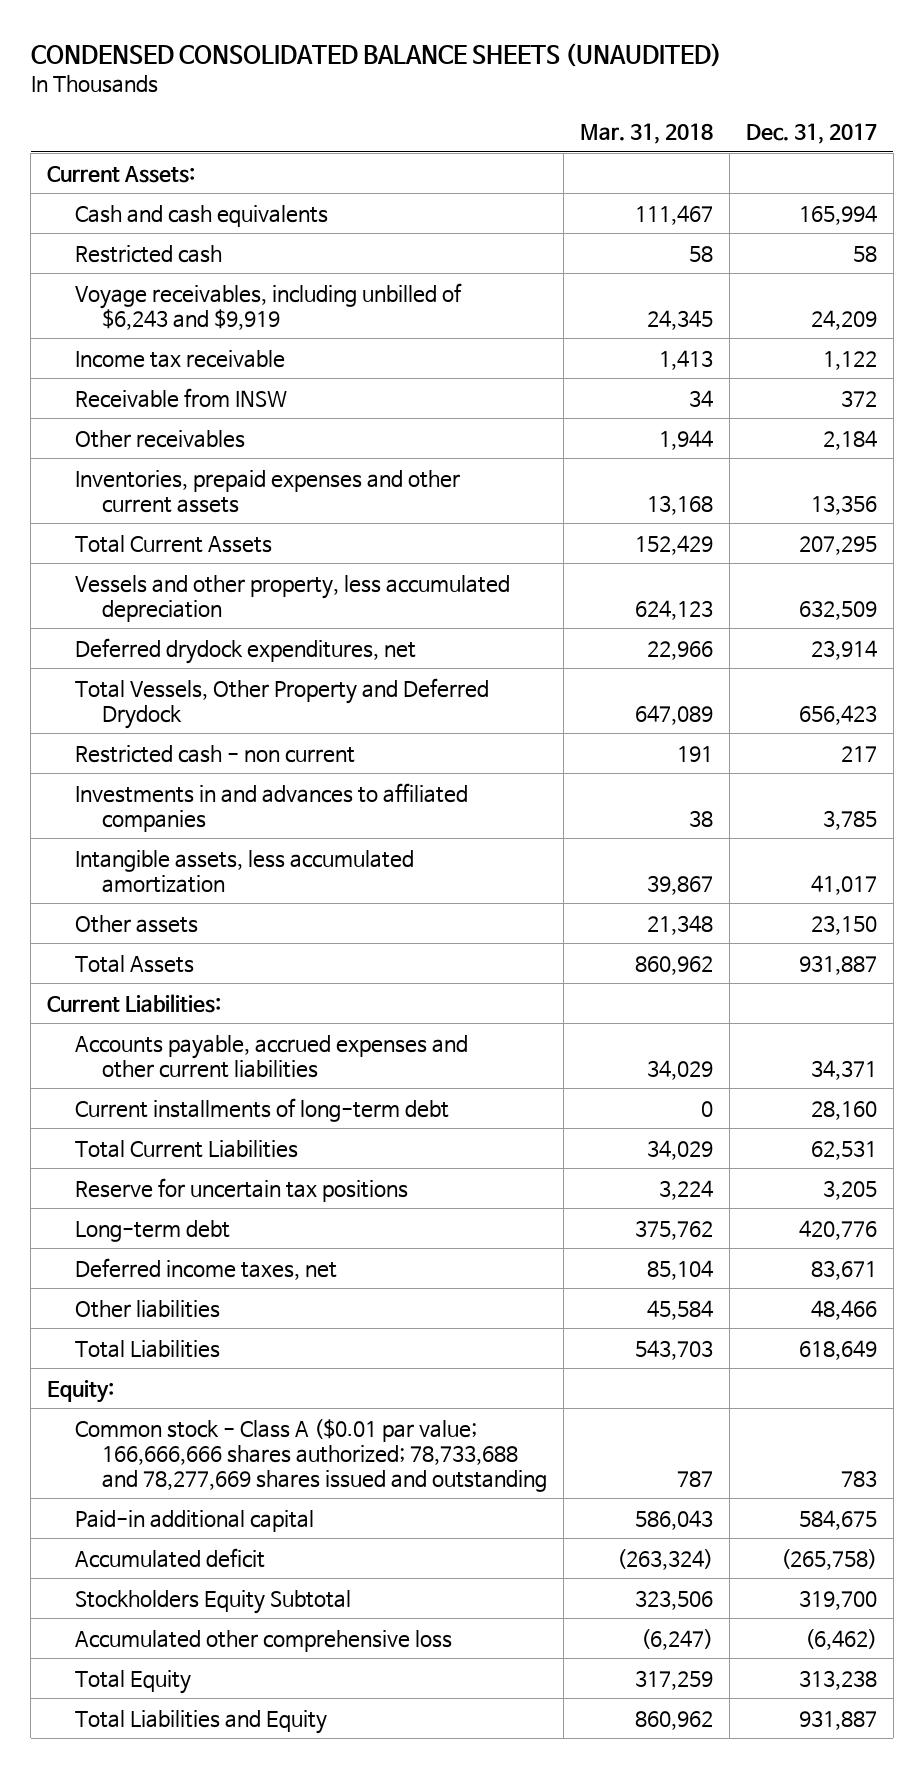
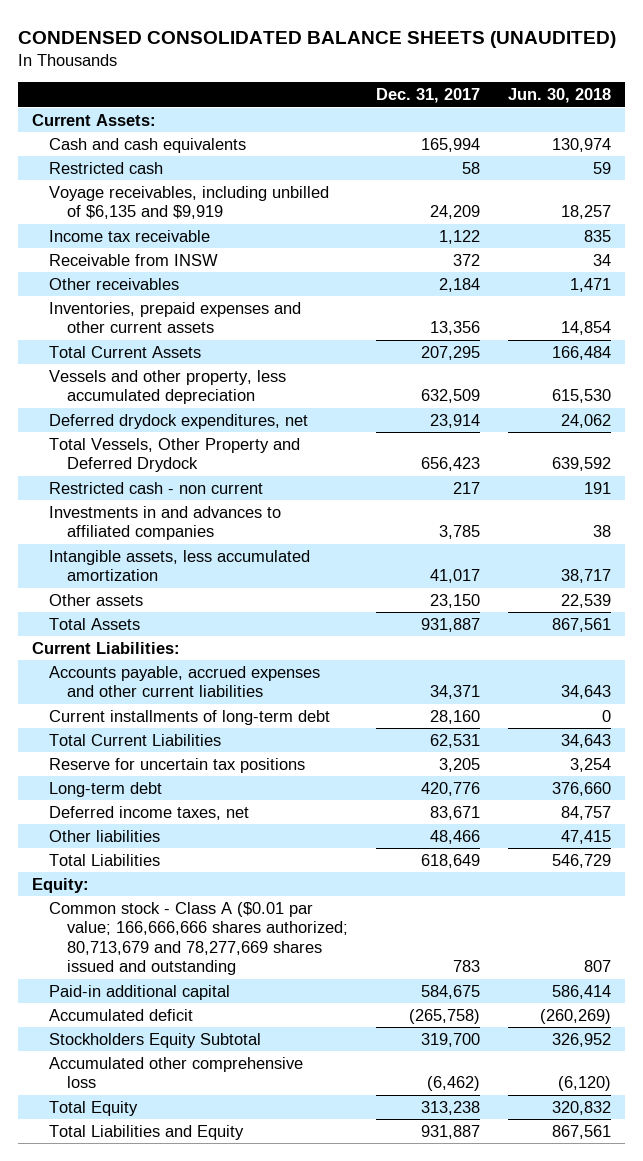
[579,122,713,144] Mar. 31, 2018 -> none
none -> [507,88,611,104] Jun. 30, 2018
[74,282,462,330] Voyage receivables, including unbilled of $6,243 and $9,919 -> [49,185,330,220] Voyage receivables, including unbilled of $6,135 and $9,919
[74,1418,547,1492] Common stock - Class A ($0.01 par value; 166,666,666 shares authorized; 78,733,688 and 78,277,669 shares issued and outstanding -> [49,901,348,975] Common stock - Class A ($0.01 par value; 166,666,666 shares authorized; 80,713,679 and 78,277,669 shares issued and outstanding

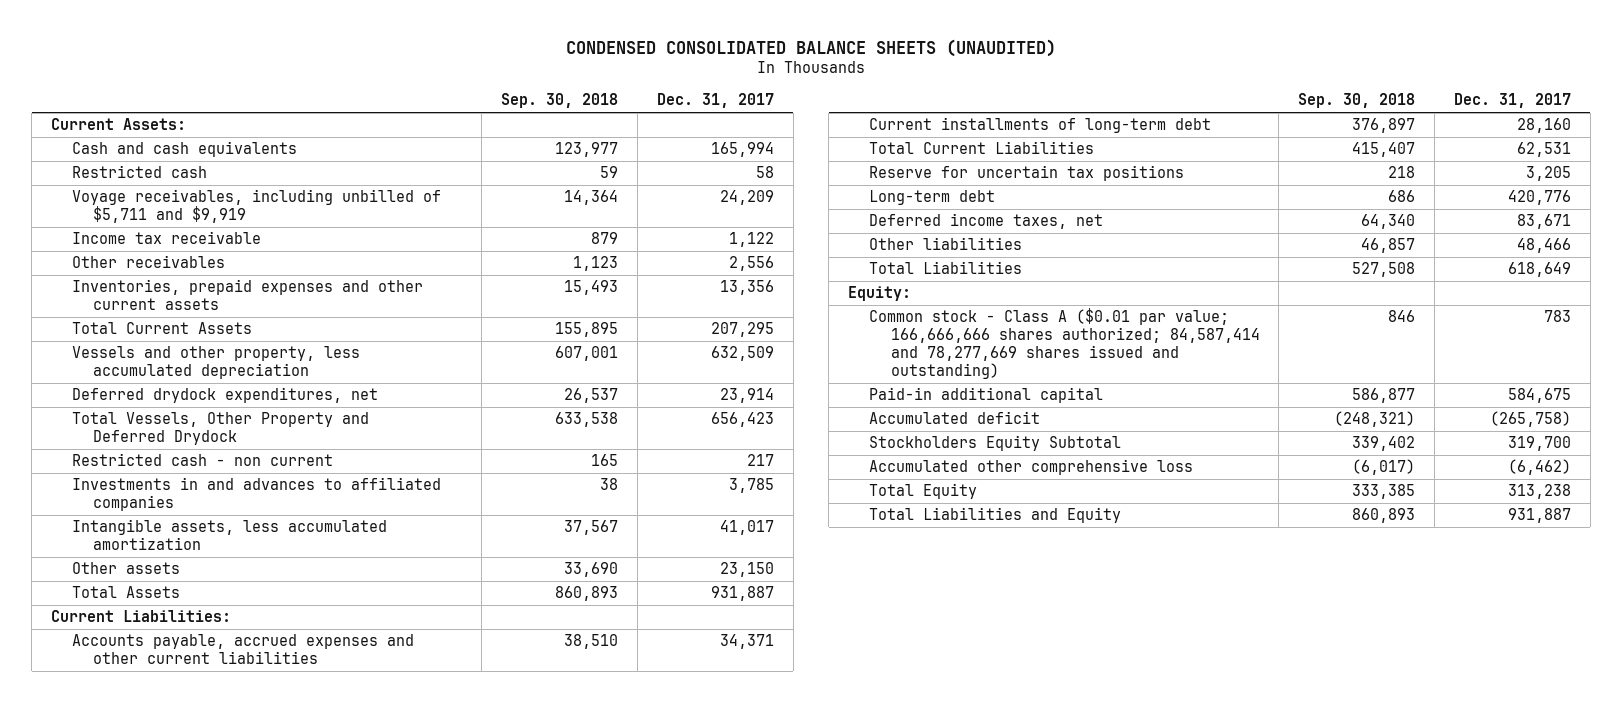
[507,88,611,104] Jun. 30, 2018 -> none
none -> [501,93,619,109] Sep. 30, 2018
[49,185,330,220] Voyage receivables, including unbilled of $6,135 and $9,919 -> [72,189,442,224] Voyage receivables, including unbilled of $5,711 and $9,919
[49,253,219,266] Receivable from INSW -> none
[438,277,480,292] 2,184 -> [728,256,774,272] 2,556
[49,901,348,975] Common stock - Class A ($0.01 par value; 166,666,666 shares authorized; 80,713,679 and 78,277,669 shares issued and outstanding -> [869,308,1260,380] Common stock - Class A ($0.01 par value; 166,666,666 shares authorized; 84,587,414 and 78,277,669 shares issued and outstanding)

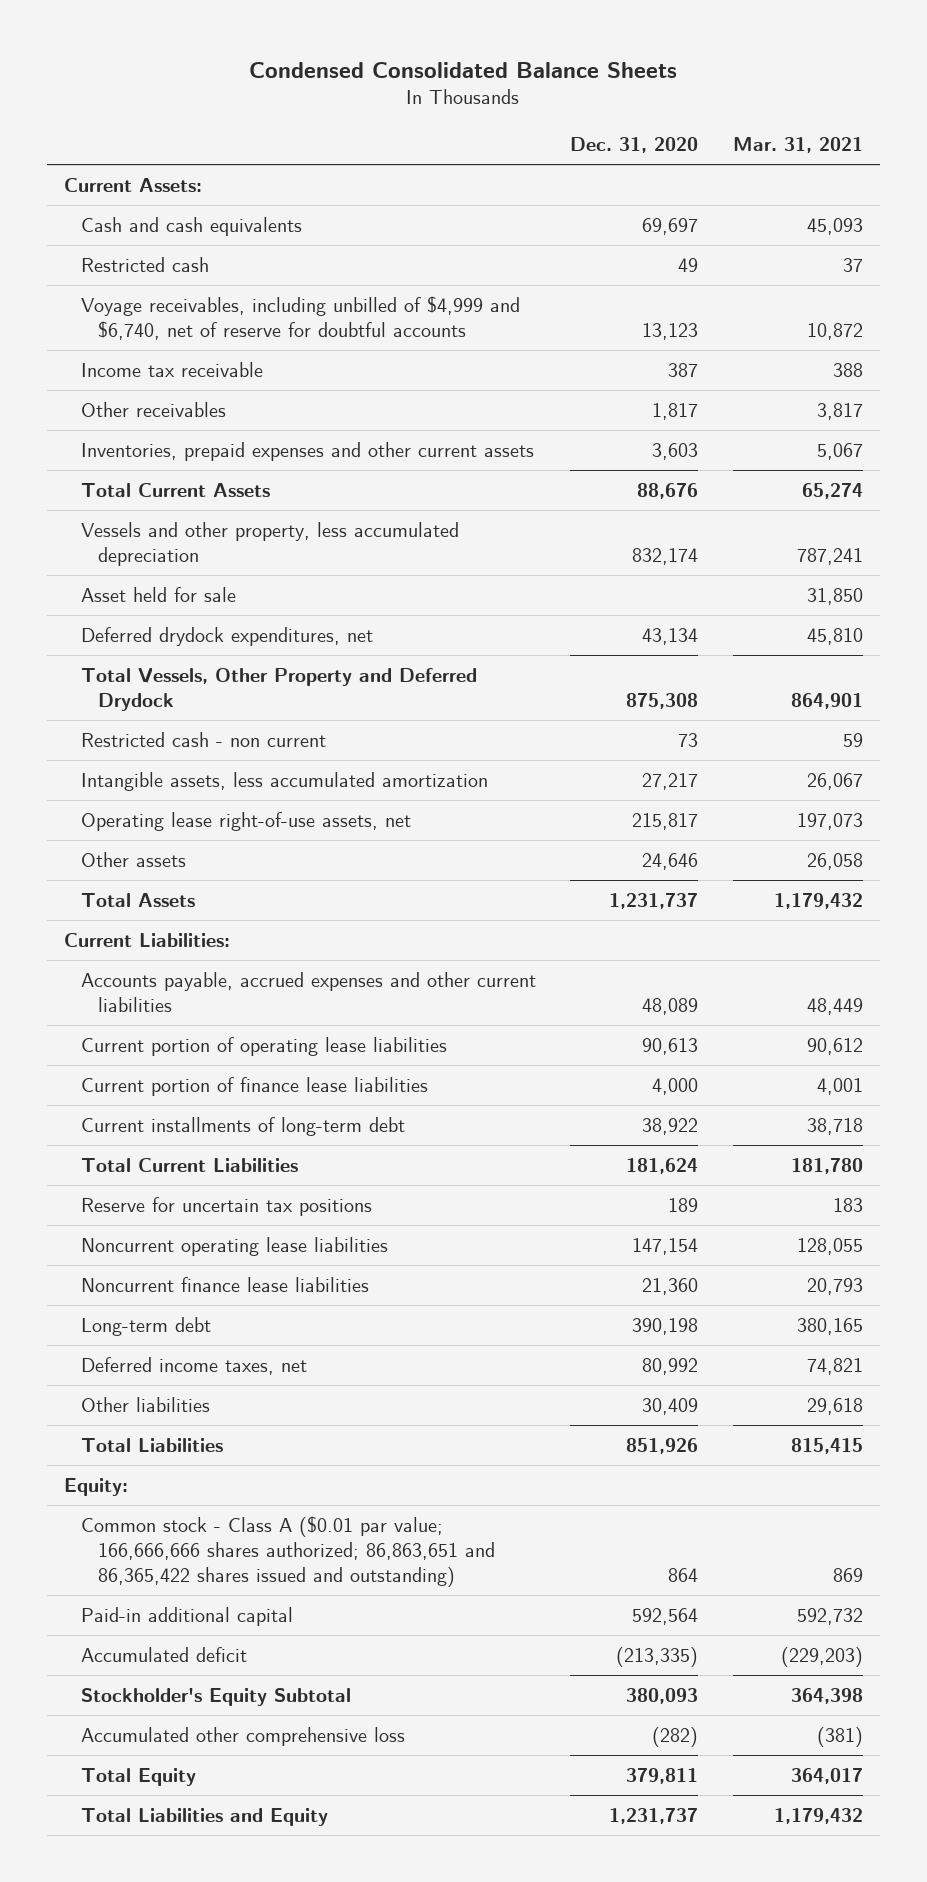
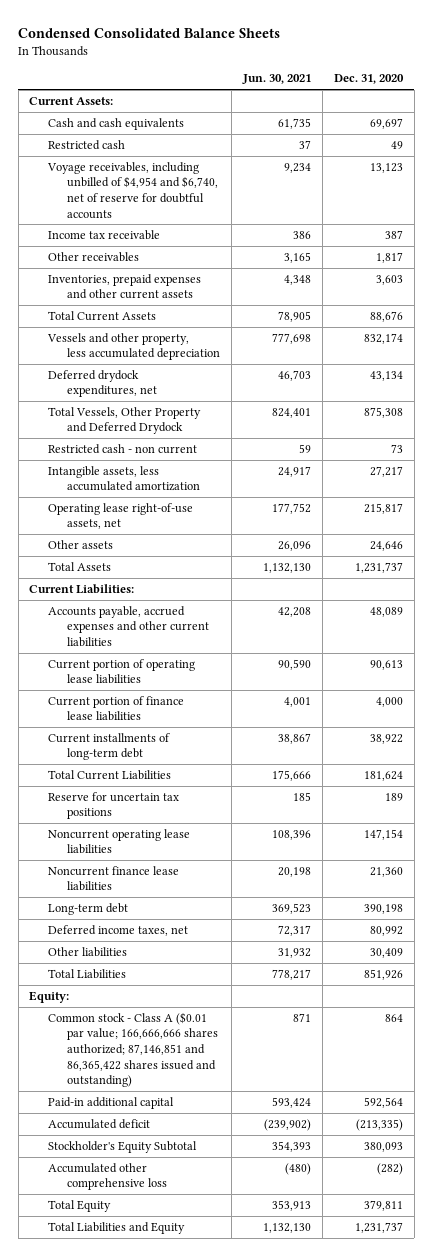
[732,137,863,154] Mar. 31, 2021 -> none
none -> [241,74,311,85] Jun. 30, 2021
[81,296,521,340] Voyage receivables, including unbilled of $4,999 and $6,740, net of reserve for doubtful accounts -> [47,161,218,219] Voyage receivables, including unbilled of $4,954 and $6,740, net of reserve for doubtful accounts
[81,587,237,603] Asset held for sale -> none
[81,1516,496,1587] Common stock - Class A ($0.01 par value; 166,666,666 shares authorized; 86,863,651 and 86,365,422 shares issued and outstanding) -> [48,1011,218,1088] Common stock - Class A ($0.01 par value; 166,666,666 shares authorized; 87,146,851 and 86,365,422 shares issued and outstanding)

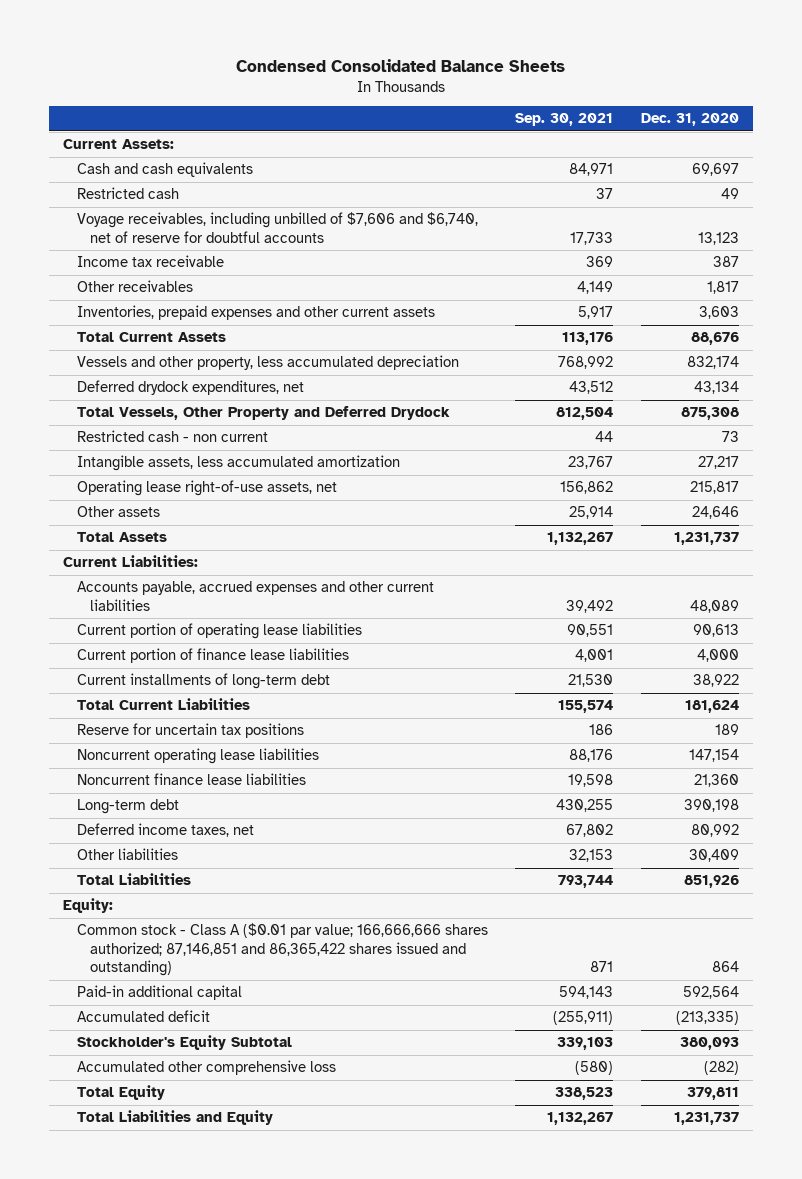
[241,74,311,85] Jun. 30, 2021 -> none
none -> [515,113,614,127] Sep. 30, 2021
[47,161,218,219] Voyage receivables, including unbilled of $4,954 and $6,740, net of reserve for doubtful accounts -> [76,212,478,243] Voyage receivables, including unbilled of $7,606 and $6,740, net of reserve for doubtful accounts

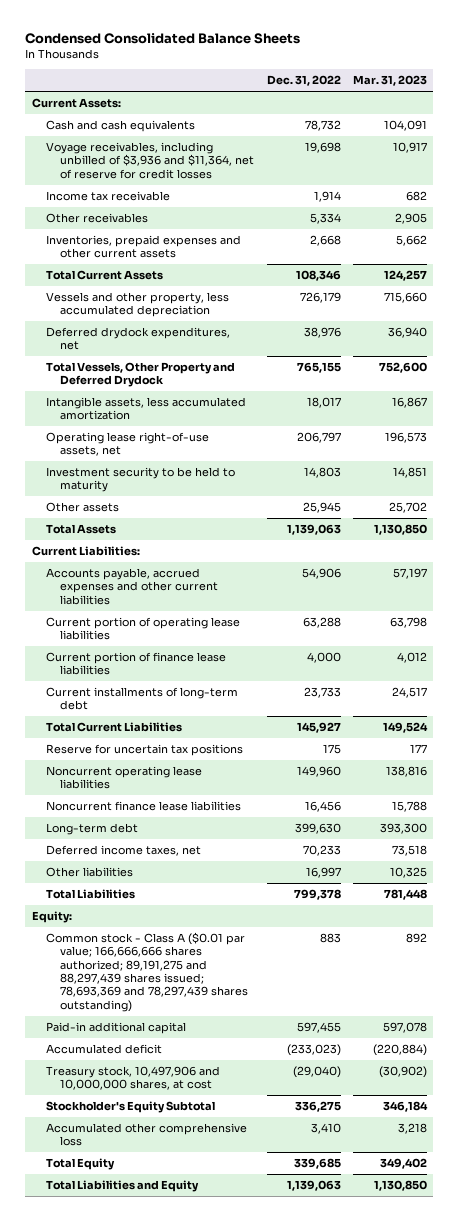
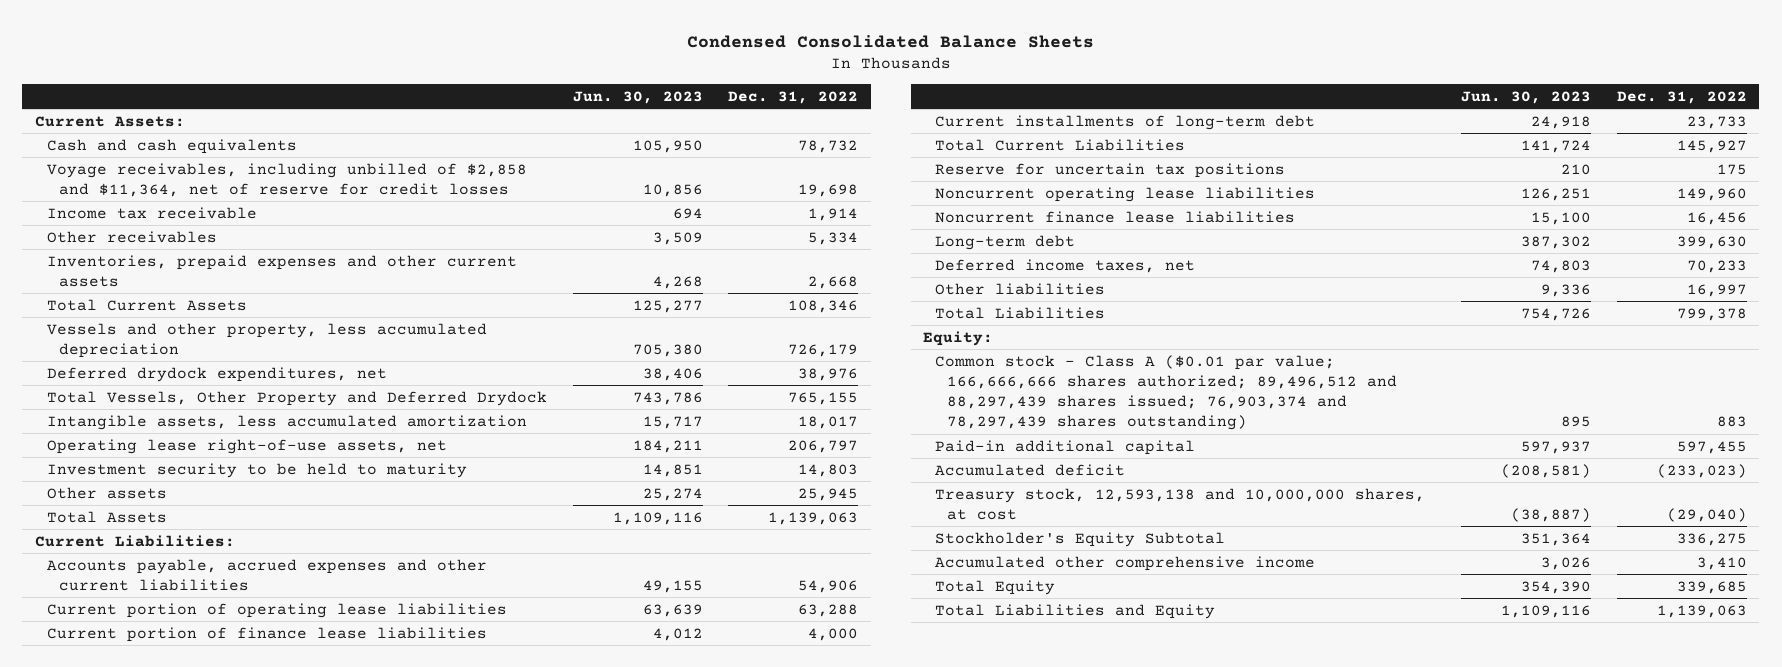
[353,75,428,87] Mar. 31, 2023 -> none
none -> [572,90,703,104] Jun. 30, 2023
[45,142,255,179] Voyage receivables, including unbilled of $3,936 and $11,364, net of reserve for credit losses -> [46,162,527,197] Voyage receivables, including unbilled of $2,858 and $11,364, net of reserve for credit losses
[45,932,249,1012] Common stock - Class A ($0.01 par value; 166,666,666 shares authorized; 89,191,275 and 88,297,439 shares issued; 78,693,369 and 78,297,439 shares outstanding) -> [935,354,1398,430] Common stock - Class A ($0.01 par value; 166,666,666 shares authorized; 89,496,512 and 88,297,439 shares issued; 76,903,374 and 78,297,439 shares outstanding)
[45,1066,220,1091] Treasury stock, 10,497,906 and 10,000,000 shares, at cost -> [935,487,1426,520] Treasury stock, 12,593,138 and 10,000,000 shares, at cost
[45,1123,247,1147] Accumulated other comprehensive loss -> [935,555,1316,571] Accumulated other comprehensive income

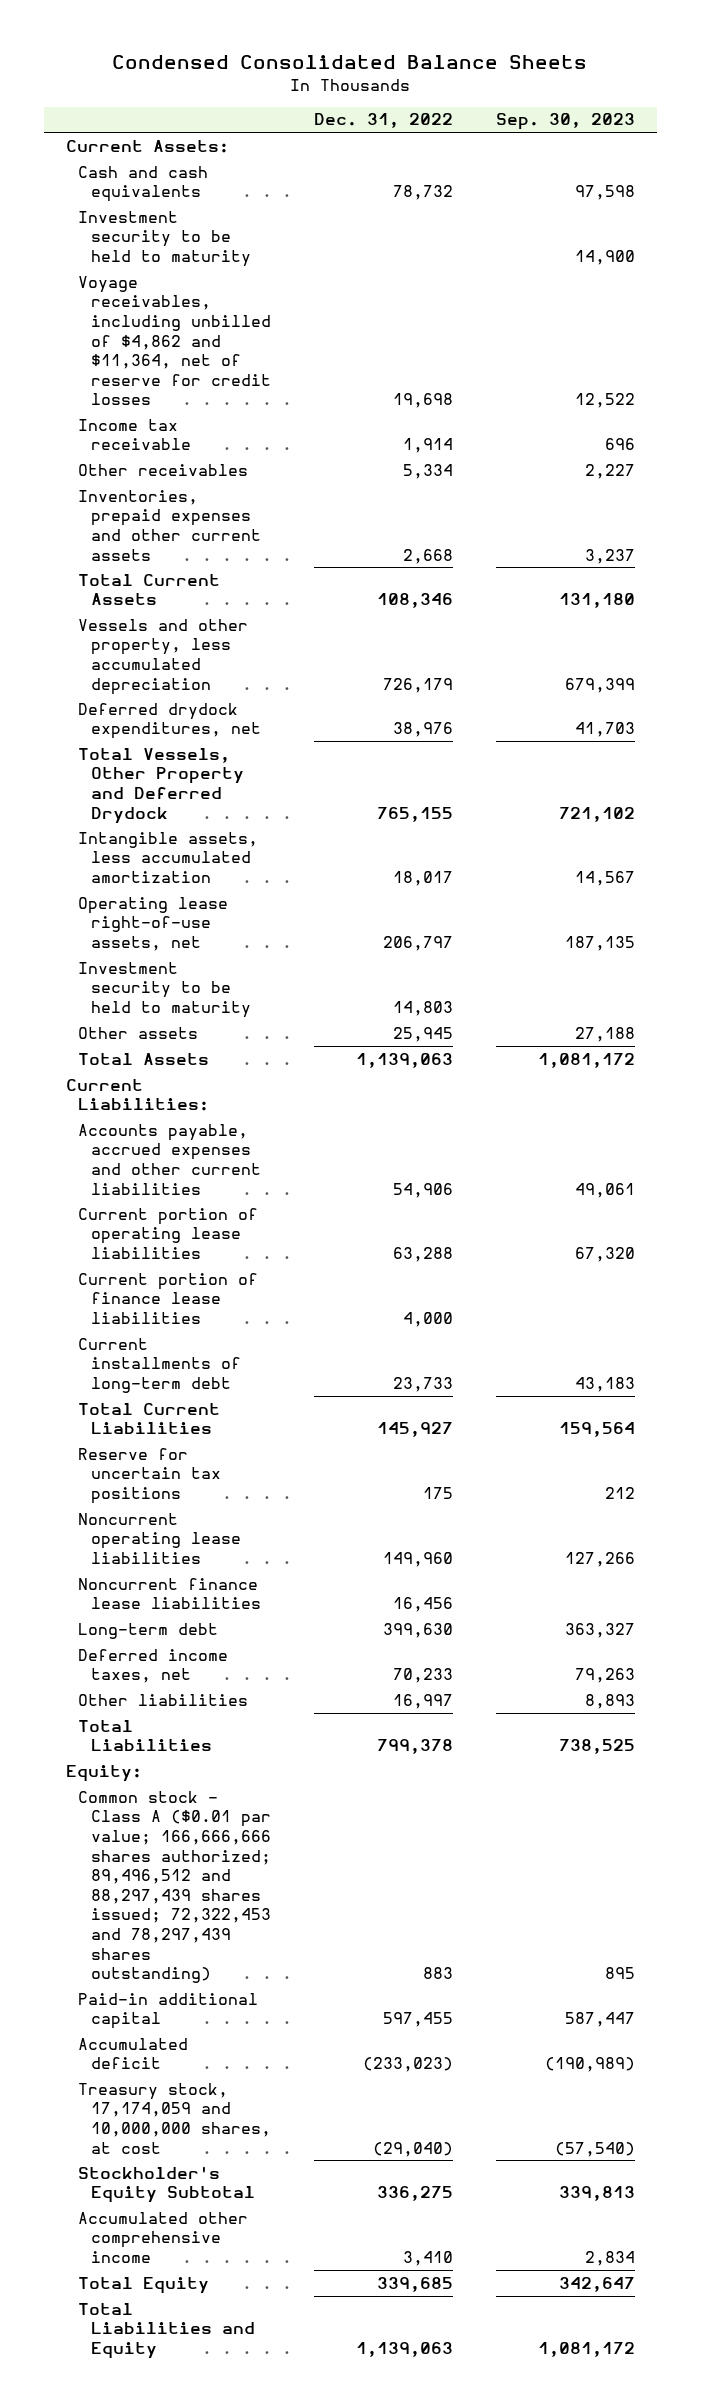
[572,90,703,104] Jun. 30, 2023 -> none
none -> [495,113,635,131] Sep. 30, 2023
none -> [78,210,251,268] Investment security to be held to maturity
[46,162,527,197] Voyage receivables, including unbilled of $2,858 and $11,364, net of reserve for credit losses -> [78,275,271,406] Voyage receivables, including unbilled of $4,862 and $11,364, net of reserve for credit losses
[935,354,1398,430] Common stock - Class A ($0.01 par value; 166,666,666 shares authorized; 89,496,512 and 88,297,439 shares issued; 76,903,374 and 78,297,439 shares outstanding) -> [78,1790,271,1984] Common stock - Class A ($0.01 par value; 166,666,666 shares authorized; 89,496,512 and 88,297,439 shares issued; 72,322,453 and 78,297,439 shares outstanding)
[935,487,1426,520] Treasury stock, 12,593,138 and 10,000,000 shares, at cost -> [78,2082,271,2154] Treasury stock, 17,174,059 and 10,000,000 shares, at cost

